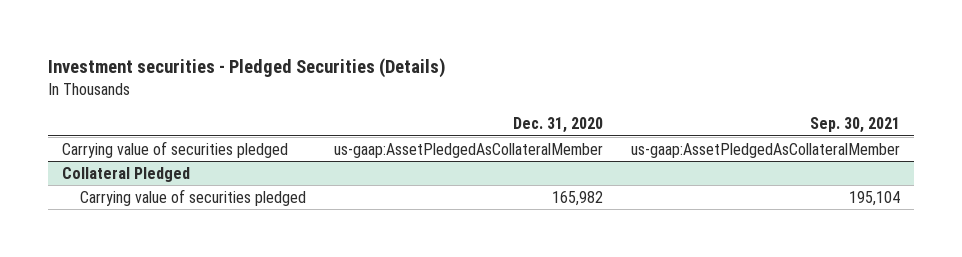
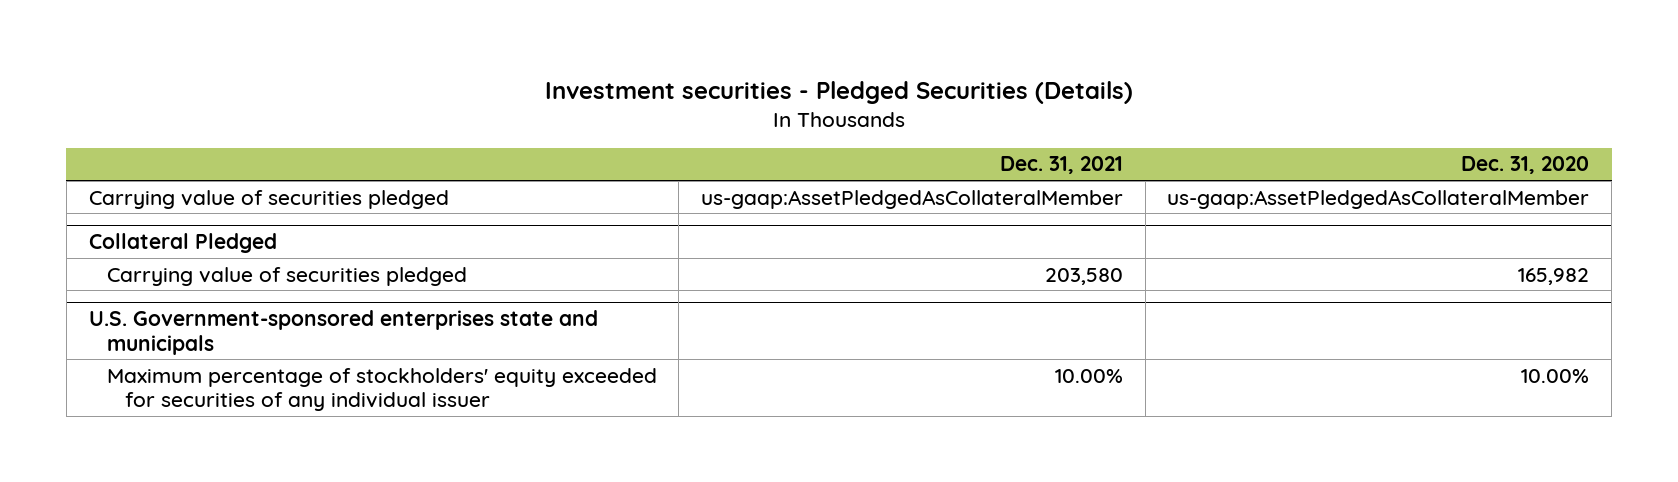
[809,117,900,134] Sep. 30, 2021 -> none
none -> [1000,156,1124,175] Dec. 31, 2021
none -> [88,309,598,355] U.S. Government-sponsored enterprises state and municipals
none -> [106,367,657,412] Maximum percentage of stockholders' equity exceeded for securities of any individual issuer

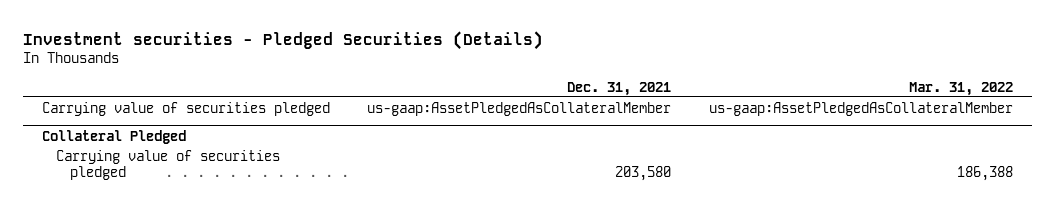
[1461,156,1590,175] Dec. 31, 2020 -> none
none -> [908,81,1013,96] Mar. 31, 2022
[88,309,598,355] U.S. Government-sponsored enterprises state and municipals -> none
[106,367,657,412] Maximum percentage of stockholders' equity exceeded for securities of any individual issuer -> none

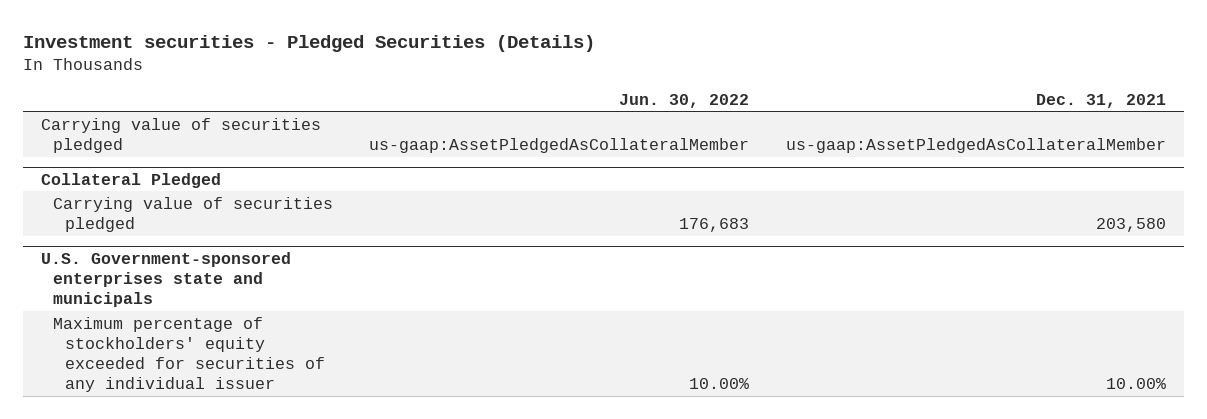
[908,81,1013,96] Mar. 31, 2022 -> none
none -> [619,93,750,108] Jun. 30, 2022
none -> [40,251,291,308] U.S. Government-sponsored enterprises state and municipals
none -> [52,316,326,393] Maximum percentage of stockholders' equity exceeded for securities of any individual issuer

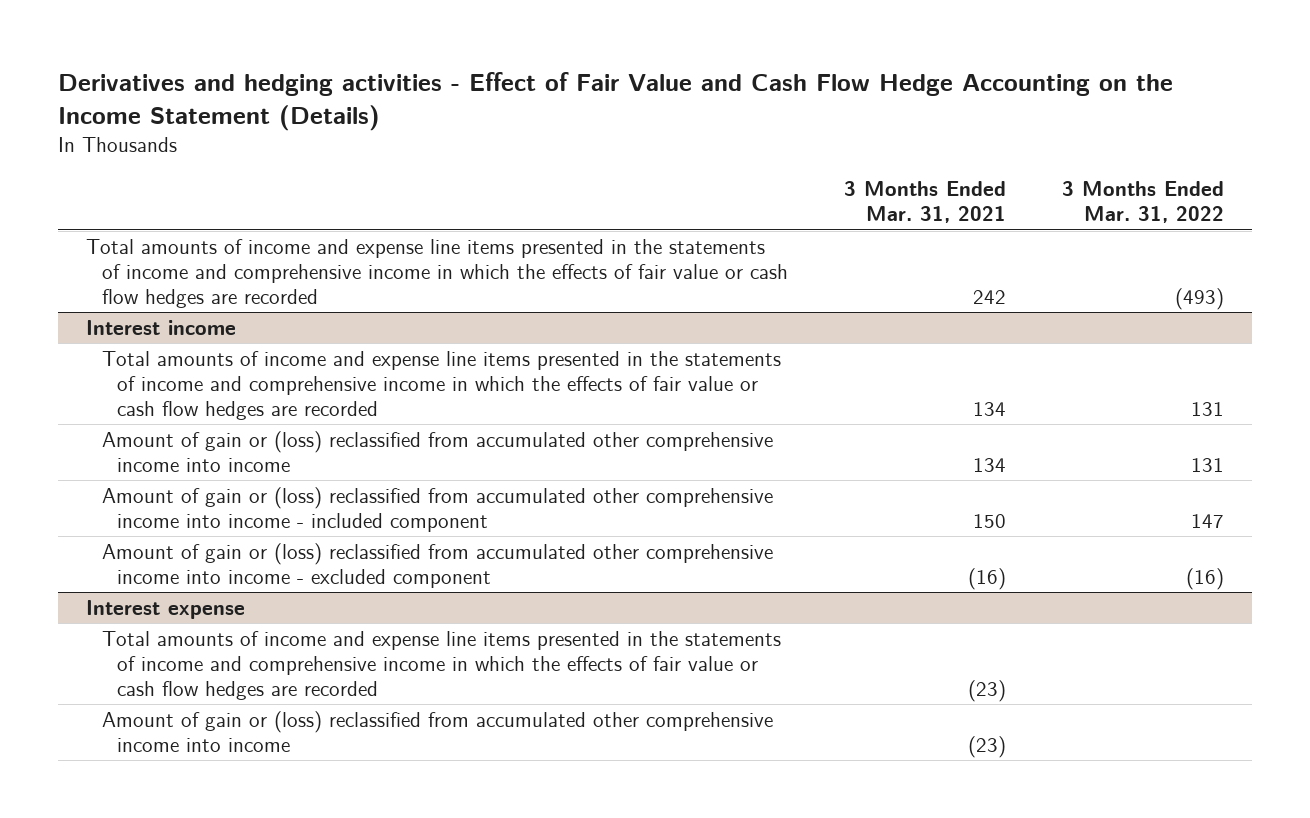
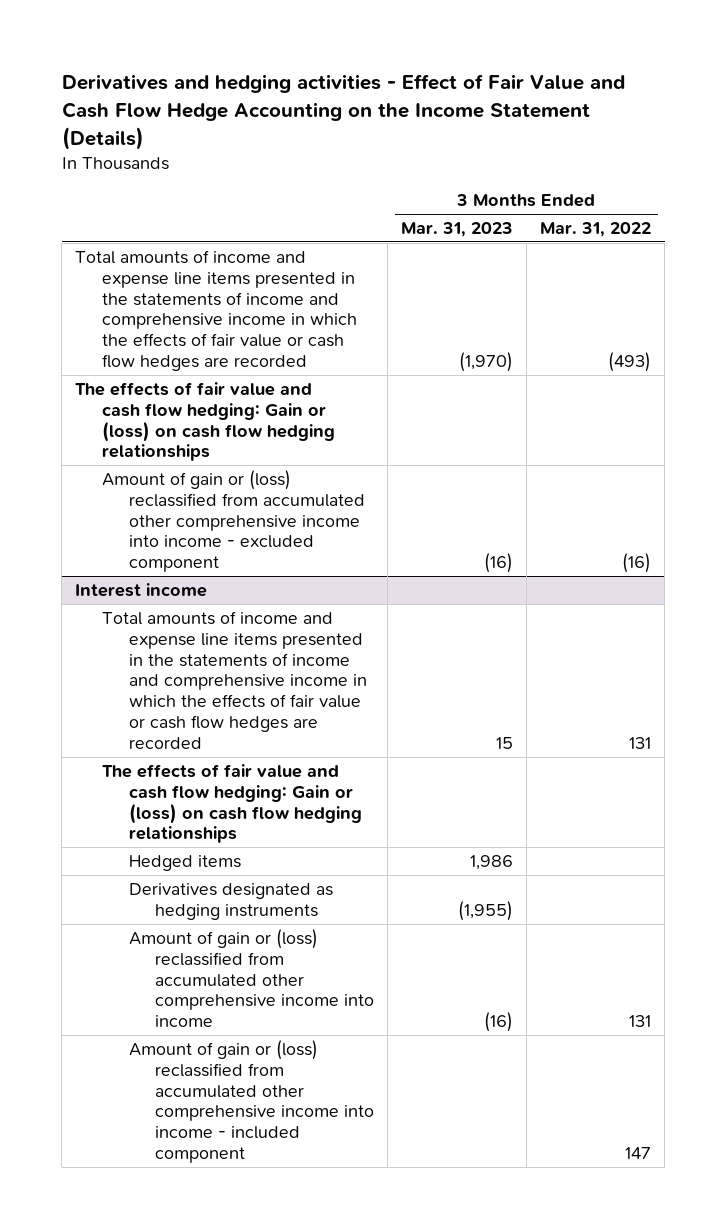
[843,181,1006,224] 3 Months Ended Mar. 31, 2021 -> none
none -> [401,222,514,238] Mar. 31, 2023
none -> [75,381,336,462] The effects of fair value and cash flow hedging: Gain or (loss) on cash flow hedging relationships
none -> [102,469,365,573] Amount of gain or (loss) reclassified from accumulated other comprehensive income into income - excluded component
none -> [102,763,362,844] The effects of fair value and cash flow hedging: Gain or (loss) on cash flow hedging relationships
none -> [128,854,241,871] Hedged items
none -> [128,882,333,920] Derivatives designated as hedging instruments
[101,542,773,588] Amount of gain or (loss) reclassified from accumulated other comprehensive income into income - excluded component -> none
[86,599,246,619] Interest expense -> none
[101,630,781,700] Total amounts of income and expense line items presented in the statements of income and comprehensive income in which the effects of fair value or cash flow hedges are recorded -> none
[101,710,773,752] Amount of gain or (loss) reclassified from accumulated other comprehensive income into income -> none

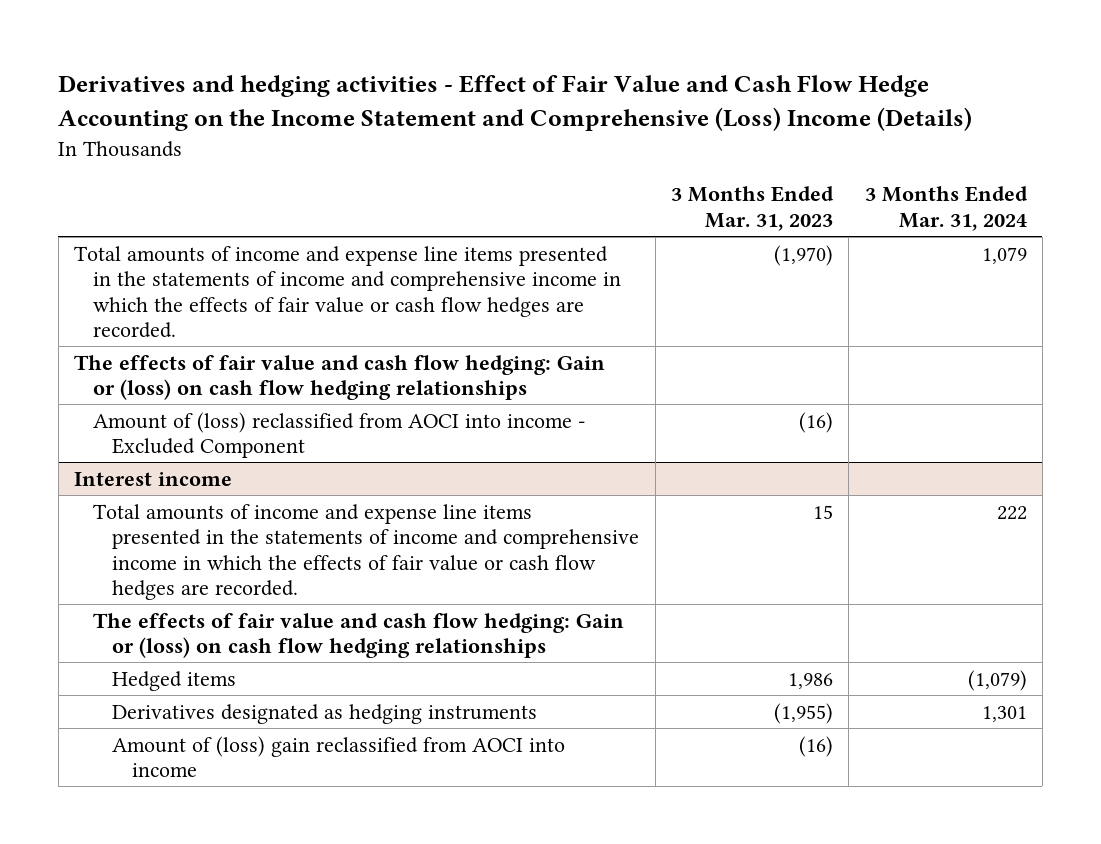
[61,74,625,150] Derivatives and hedging activities - Effect of Fair Value and Cash Flow Hedge Accounting on the Income Statement (Details) -> [58,75,973,132] Derivatives and hedging activities - Effect of Fair Value and Cash Flow Hedge Accounting on the Income Statement and Comprehensive (Loss) Income (Details)
[540,222,652,238] Mar. 31, 2022 -> none
none -> [864,186,1028,231] 3 Months Ended Mar. 31, 2024
[75,249,358,371] Total amounts of income and expense line items presented in the statements of income and comprehensive income in which the effects of fair value or cash flow hedges are recorded -> [74,245,622,339] Total amounts of income and expense line items presented in the statements of income and comprehensive income in which the effects of fair value or cash flow hedges are recorded.
[102,469,365,573] Amount of gain or (loss) reclassified from accumulated other comprehensive income into income - excluded component -> [93,411,586,459] Amount of (loss) reclassified from AOCI into income - Excluded Component
[102,610,367,749] Total amounts of income and expense line items presented in the statements of income and comprehensive income in which the effects of fair value or cash flow hedges are recorded -> [93,503,640,601] Total amounts of income and expense line items presented in the statements of income and comprehensive income in which the effects of fair value or cash flow hedges are recorded.
[128,1039,375,1163] Amount of gain or (loss) reclassified from accumulated other comprehensive income into income - included component -> none
[128,928,375,1028] Amount of gain or (loss) reclassified from accumulated other comprehensive income into income -> [112,735,566,778] Amount of (loss) gain reclassified from AOCI into income

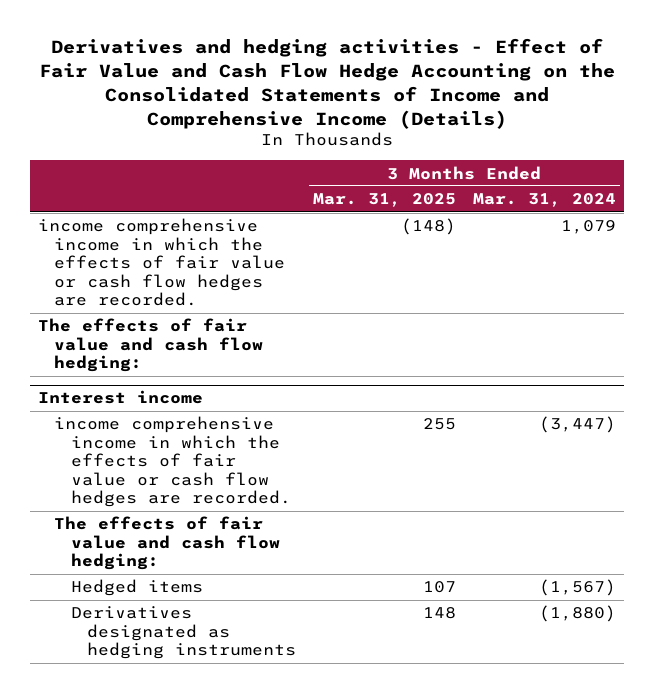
[58,75,973,132] Derivatives and hedging activities - Effect of Fair Value and Cash Flow Hedge Accounting on the Income Statement and Comprehensive (Loss) Income (Details) -> [38,38,615,129] Derivatives and hedging activities - Effect of Fair Value and Cash Flow Hedge Accounting on the Consolidated Statements of Income and Comprehensive Income (Details)
[671,186,835,231] 3 Months Ended Mar. 31, 2023 -> none
none -> [312,193,456,208] Mar. 31, 2025
[93,411,586,459] Amount of (loss) reclassified from AOCI into income - Excluded Component -> none
[74,245,622,339] Total amounts of income and expense line items presented in the statements of income and comprehensive income in which the effects of fair value or cash flow hedges are recorded. -> [38,218,286,307] income comprehensive income in which the effects of fair value or cash flow hedges are recorded.
[74,354,606,401] The effects of fair value and cash flow hedging: Gain or (loss) on cash flow hedging relationships -> [38,318,264,373] The effects of fair value and cash flow hedging:
[112,735,566,778] Amount of (loss) gain reclassified from AOCI into income -> none
[93,503,640,601] Total amounts of income and expense line items presented in the statements of income and comprehensive income in which the effects of fair value or cash flow hedges are recorded. -> [54,416,291,508] income comprehensive income in which the effects of fair value or cash flow hedges are recorded.
[996,505,1027,520] 222 -> [538,416,616,434] (3,447)
[93,612,625,659] The effects of fair value and cash flow hedging: Gain or (loss) on cash flow hedging relationships -> [54,516,280,571] The effects of fair value and cash flow hedging:
[967,669,1027,691] (1,079) -> [538,579,616,597] (1,567)
[981,705,1027,722] 1,301 -> [538,605,616,623] (1,880)

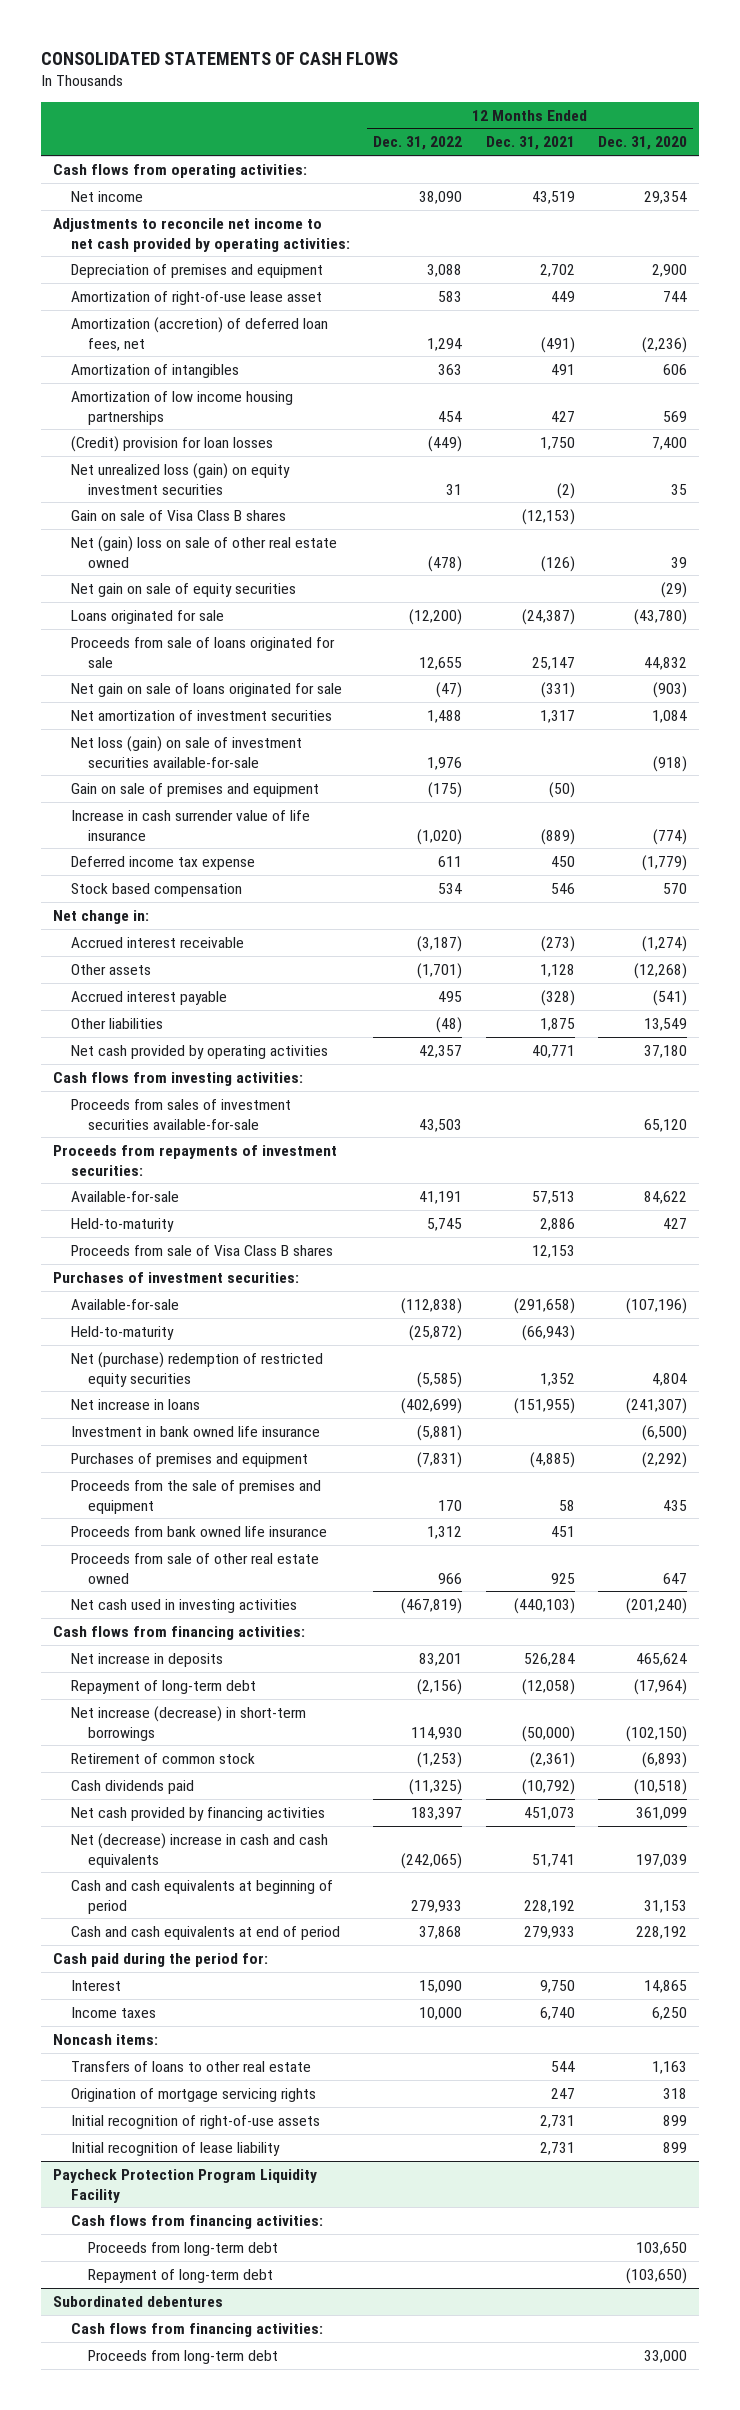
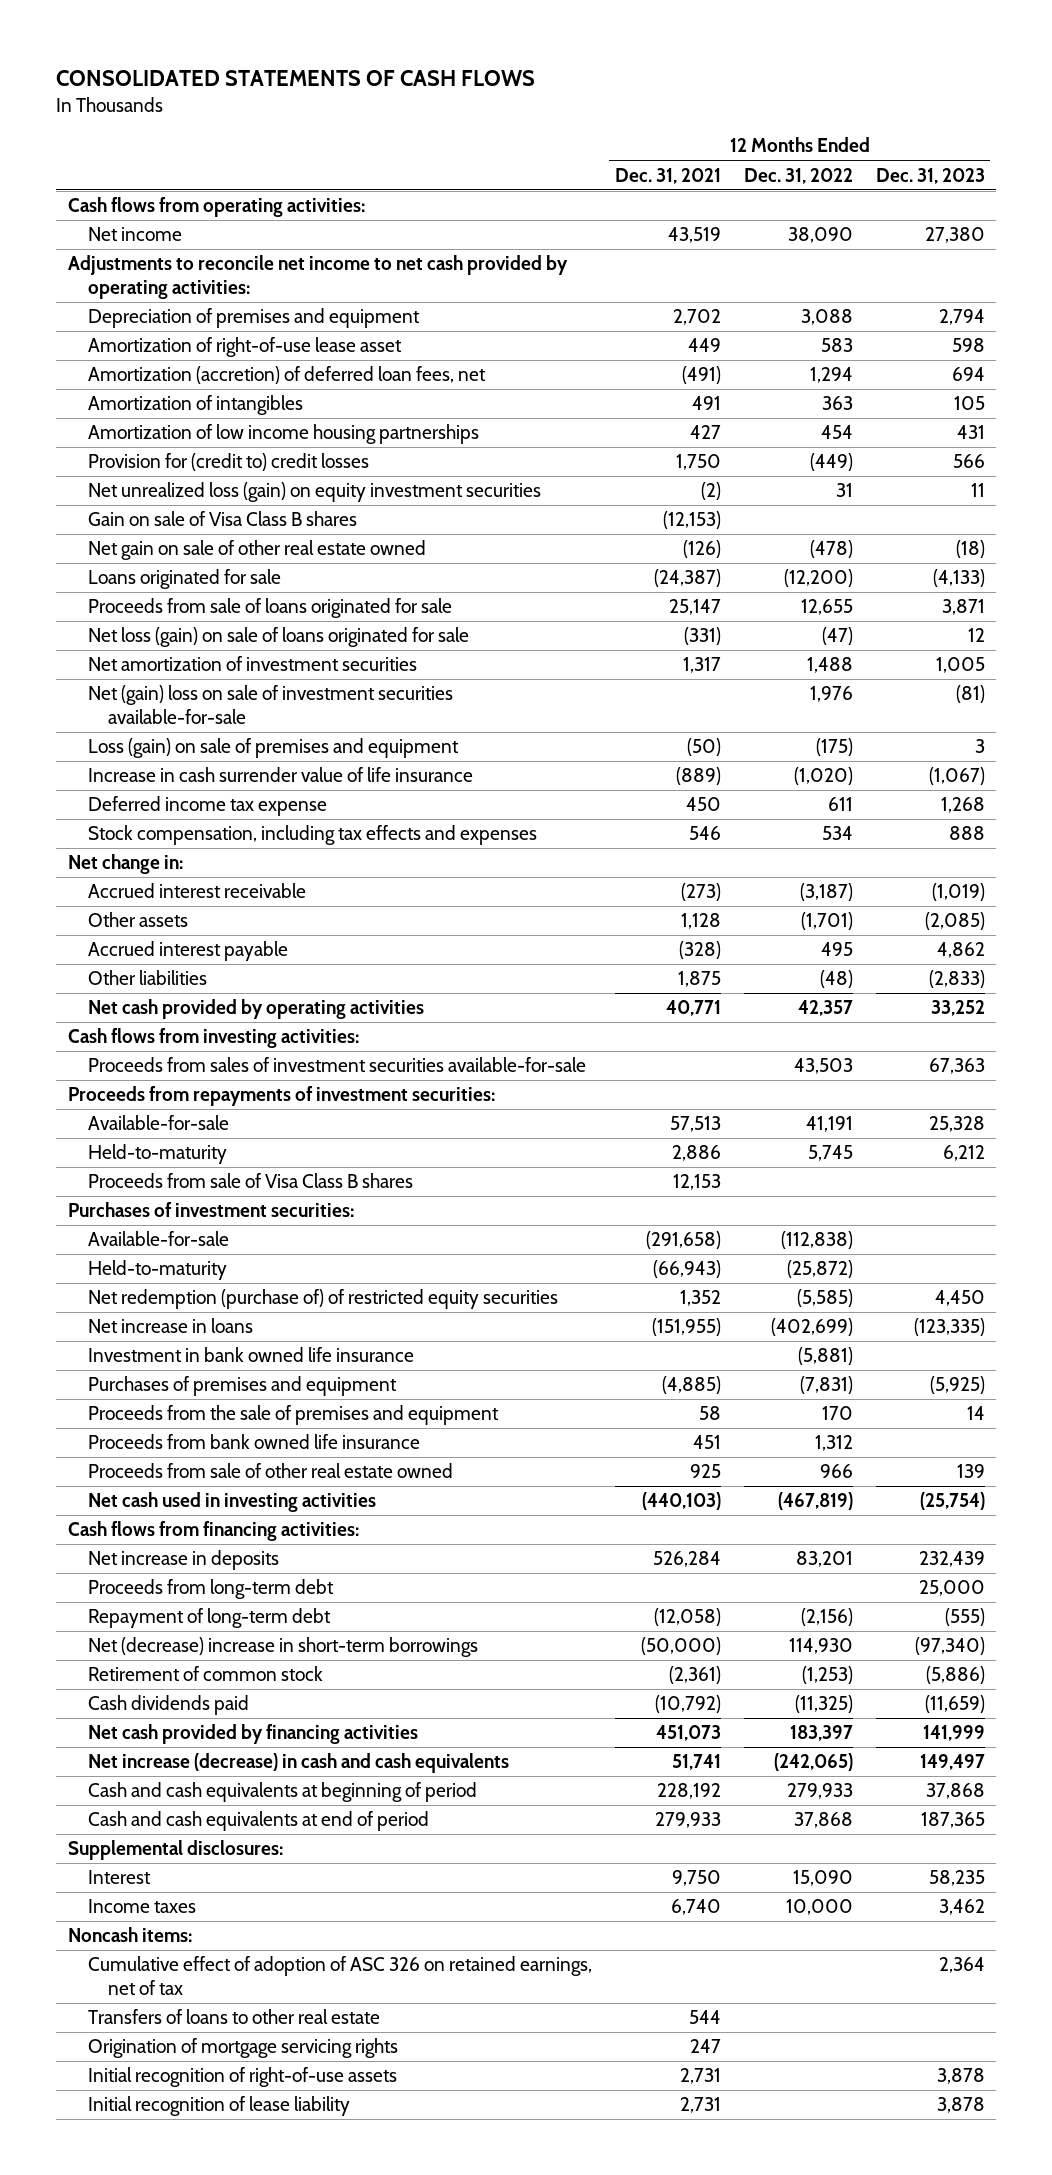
[598,136,688,151] Dec. 31, 2020 -> none
none -> [875,167,985,184] Dec. 31, 2023
[70,435,273,452] (Credit) provision for loan losses -> [87,453,369,472] Provision for (credit to) credit losses
[70,582,296,597] Net gain on sale of equity securities -> none
[70,535,337,568] Net (gain) loss on sale of other real estate owned -> [87,540,426,561] Net gain on sale of other real estate owned
[70,682,342,697] Net gain on sale of loans originated for sale -> [87,627,469,648] Net loss (gain) on sale of loans originated for sale
[70,735,302,768] Net loss (gain) on sale of investment securities available-for-sale -> [87,685,453,724] Net (gain) loss on sale of investment securities available-for-sale
[70,782,319,797] Gain on sale of premises and equipment -> [87,738,459,759] Loss (gain) on sale of premises and equipment
[70,882,242,897] Stock based compensation -> [87,825,537,846] Stock compensation, including tax effects and expenses
[70,1351,323,1387] Net (purchase) redemption of restricted equity securities -> [87,1289,558,1310] Net redemption (purchase of) of restricted equity securities
none -> [87,1579,334,1600] Proceeds from long-term debt
[70,1705,306,1741] Net increase (decrease) in short-term borrowings -> [87,1637,478,1658] Net (decrease) increase in short-term borrowings
[70,1832,328,1868] Net (decrease) increase in cash and cash equivalents -> [87,1753,509,1774] Net increase (decrease) in cash and cash equivalents
[52,1952,268,1967] Cash paid during the period for: -> none
none -> [67,1840,283,1861] Supplemental disclosures:
none -> [87,1956,592,1995] Cumulative effect of adoption of ASC 326 on retained earnings, net of tax
[52,2168,317,2203] Paycheck Protection Program Liquidity Facility -> none
[70,2214,323,2229] Cash flows from financing activities: -> none
[88,2241,279,2256] Proceeds from long-term debt -> none
[88,2268,274,2283] Repayment of long-term debt -> none
[52,2295,223,2307] Subordinated debentures -> none
[70,2322,323,2337] Cash flows from financing activities: -> none
[88,2349,279,2364] Proceeds from long-term debt -> none

